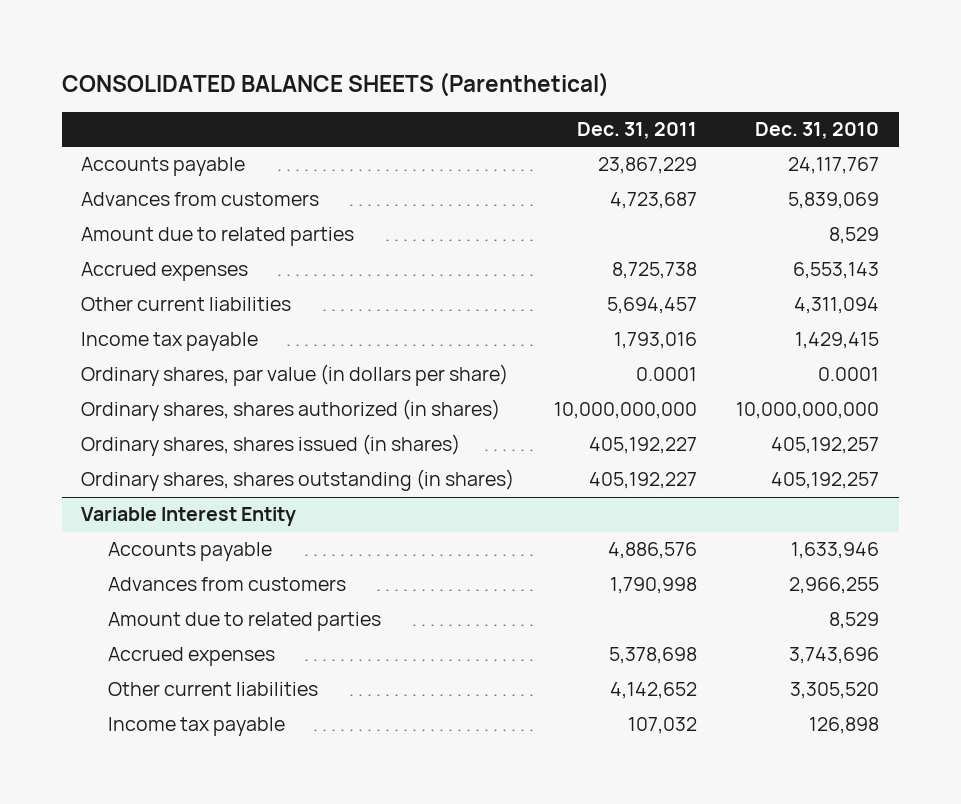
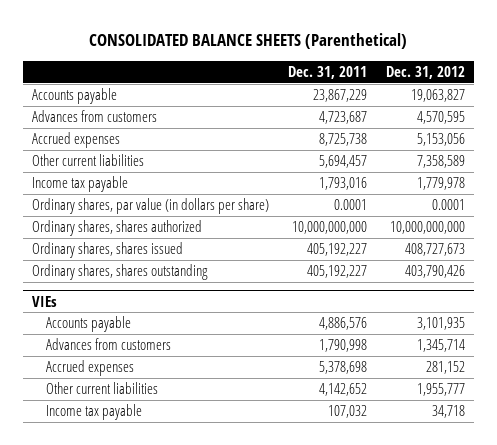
[755,122,880,140] Dec. 31, 2010 -> none
none -> [385,66,465,80] Dec. 31, 2012
[81,227,355,247] Amount due to related parties -> none
[81,507,297,527] Variable Interest Entity -> none
[81,399,501,422] Ordinary shares, shares authorized (in shares) -> [32,220,203,237] Ordinary shares, shares authorized
[81,434,461,457] Ordinary shares, shares issued (in shares) -> [32,242,184,259] Ordinary shares, shares issued
[81,469,515,492] Ordinary shares, shares outstanding (in shares) -> [32,264,209,281] Ordinary shares, shares outstanding
none -> [32,295,58,307] VIEs
[107,612,381,632] Amount due to related parties -> none

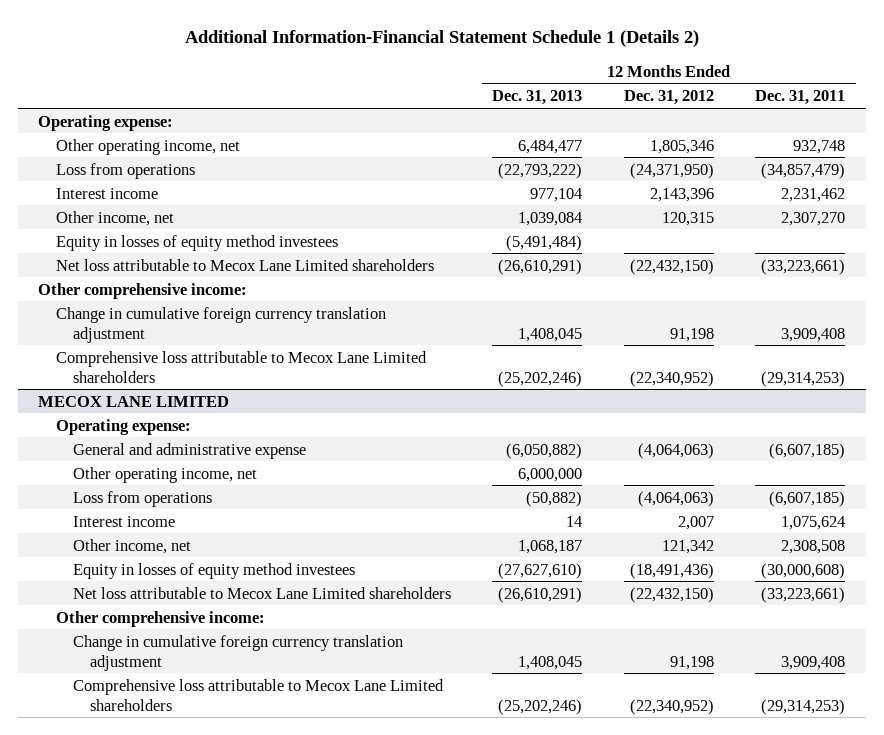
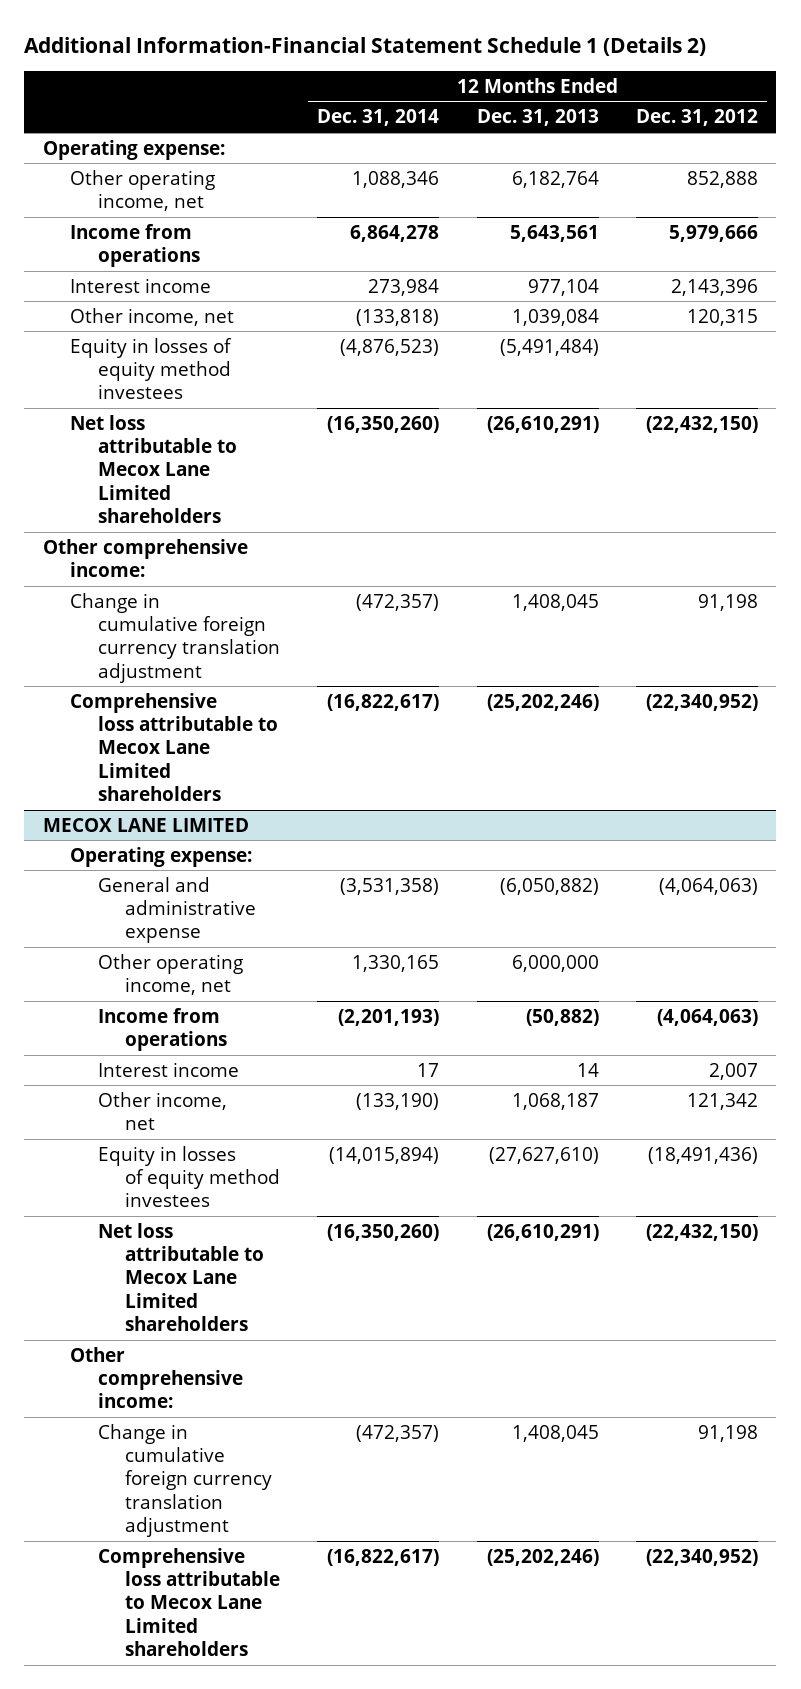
[755,90,846,106] Dec. 31, 2011 -> none
none -> [317,109,440,127] Dec. 31, 2014
[518,139,583,154] 6,484,477 -> [511,170,599,188] 6,182,764
[649,139,714,154] 1,805,346 -> [686,170,758,188] 852,888
[55,162,195,179] Loss from operations -> [70,223,200,268] Income from operations
[498,162,583,179] (22,793,222) -> [509,224,599,242] 5,643,561
[629,162,714,179] (24,371,950) -> [668,224,758,242] 5,979,666
[72,490,212,507] Loss from operations -> [97,1007,228,1052] Income from operations

